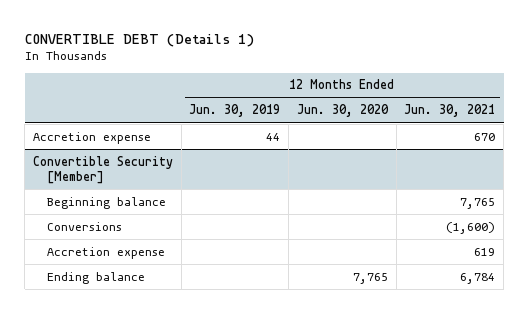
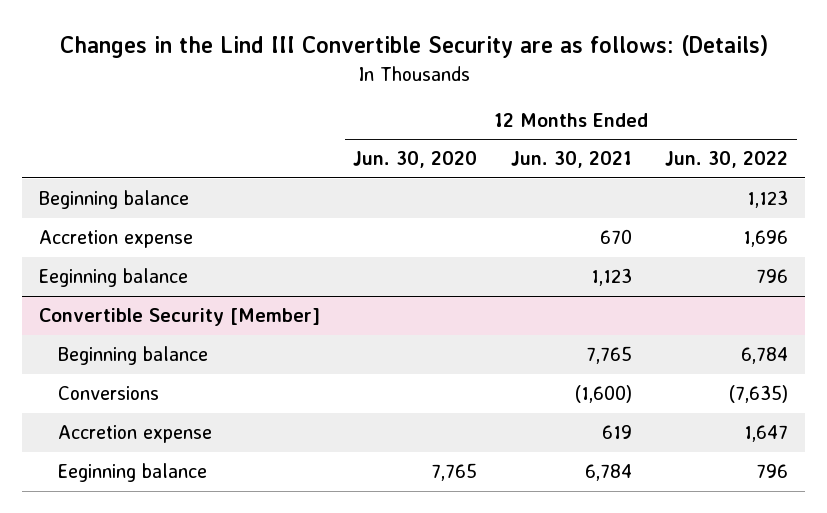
[24,33,254,47] CONVERTIBLE DEBT (Details 1) -> [59,35,768,59] Changes in the Lind III Convertible Security are as follows: (Details)
[189,104,281,118] Jun. 30, 2019 -> none
none -> [665,151,789,169] Jun. 30, 2022
none -> [39,190,190,210] Beginning balance
none -> [39,268,189,288] Eeginning balance
[47,271,146,284] Ending balance -> [58,463,208,483] Eeginning balance

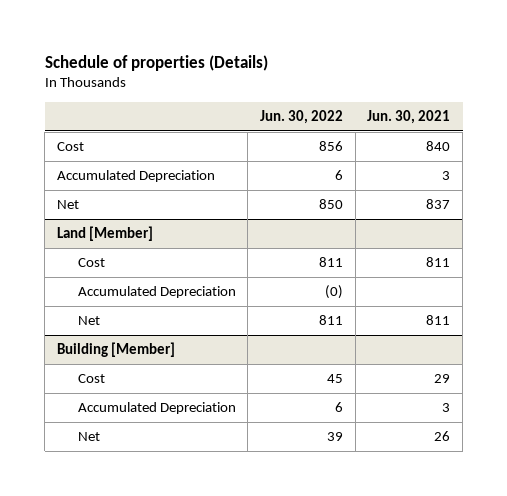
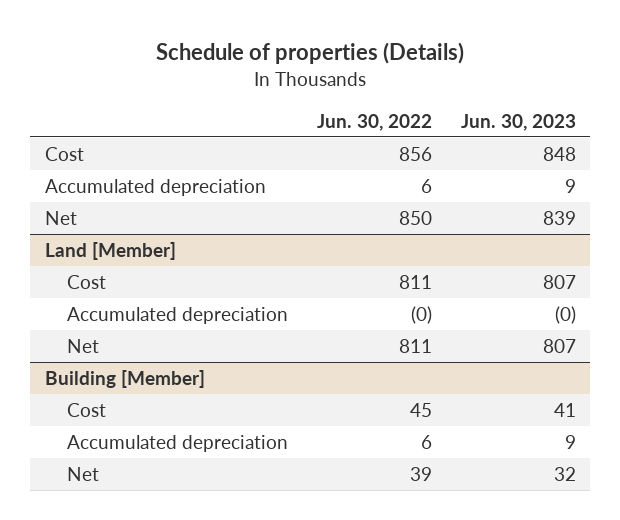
[367,110,451,125] Jun. 30, 2021 -> none
none -> [460,113,576,131] Jun. 30, 2023
[56,170,215,183] Accumulated Depreciation -> [44,178,266,196] Accumulated depreciation
[77,286,236,299] Accumulated Depreciation -> [66,306,288,324] Accumulated depreciation
[77,402,236,415] Accumulated Depreciation -> [66,434,288,452] Accumulated depreciation

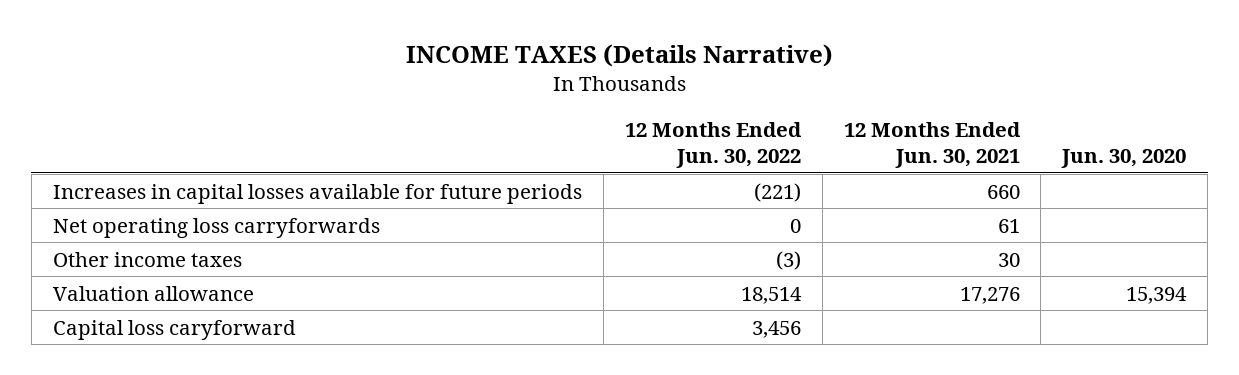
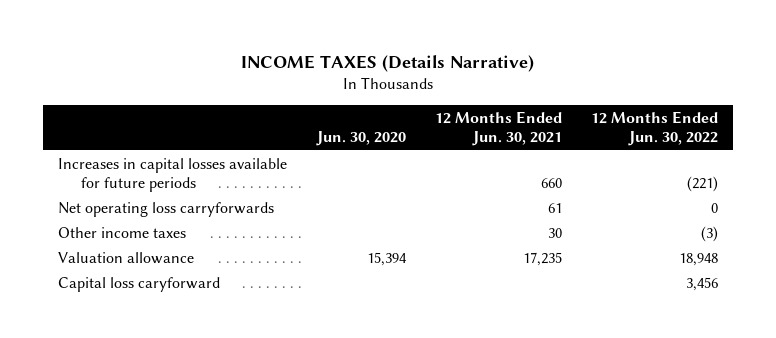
[740,286,802,304] 18,514 -> [679,252,719,266] 18,948
[959,286,1020,304] 17,276 -> [522,251,562,266] 17,235

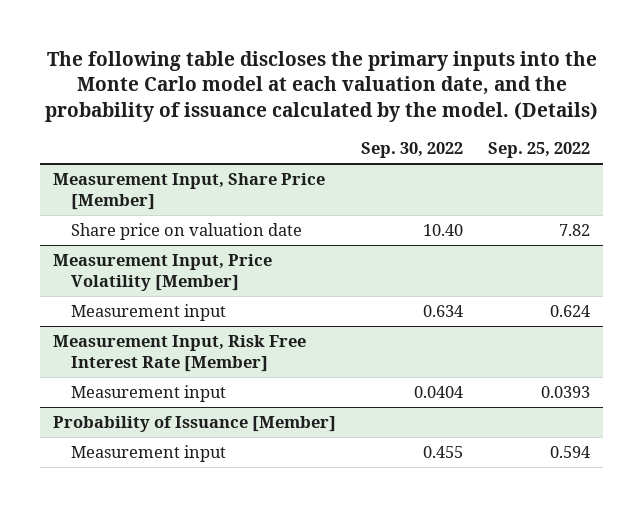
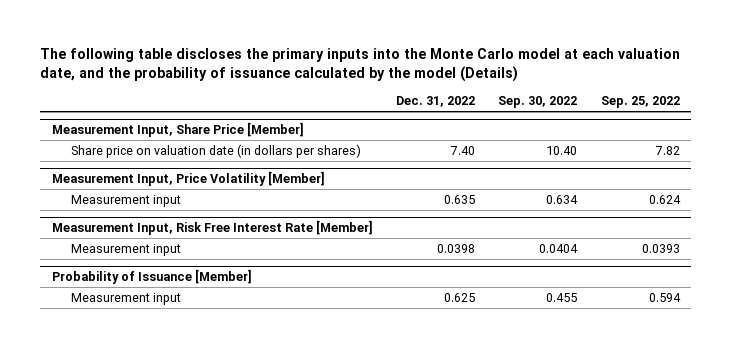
[44,50,598,122] The following table discloses the primary inputs into the Monte Carlo model at each valuation date, and the probability of issuance calculated by the model. (Details) -> [40,48,681,83] The following table discloses the primary inputs into the Monte Carlo model at each valuation date, and the probability of issuance calculated by the model (Details)
none -> [396,96,476,108] Dec. 31, 2022
[70,222,302,240] Share price on valuation date -> [71,143,362,158] Share price on valuation date (in dollars per shares)

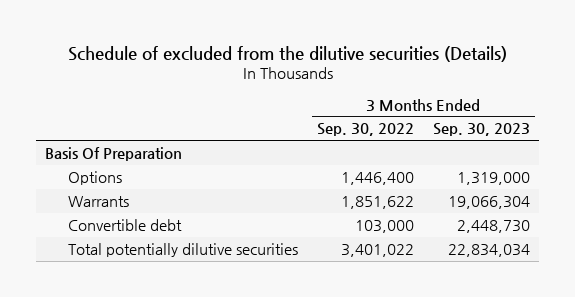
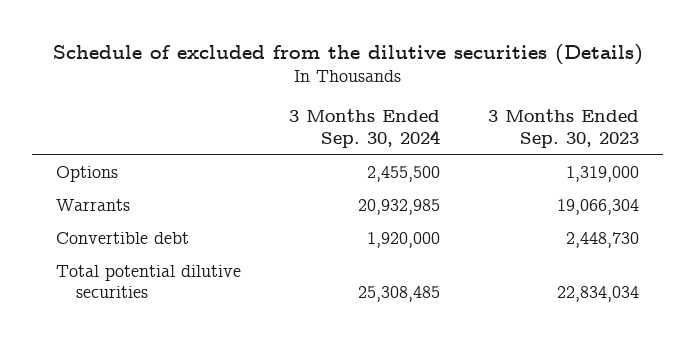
[316,123,414,137] Sep. 30, 2022 -> none
none -> [289,109,441,148] 3 Months Ended Sep. 30, 2024
[45,146,183,161] Basis Of Preparation -> none
[67,242,298,257] Total potentially dilutive securities -> [56,264,242,299] Total potential dilutive securities

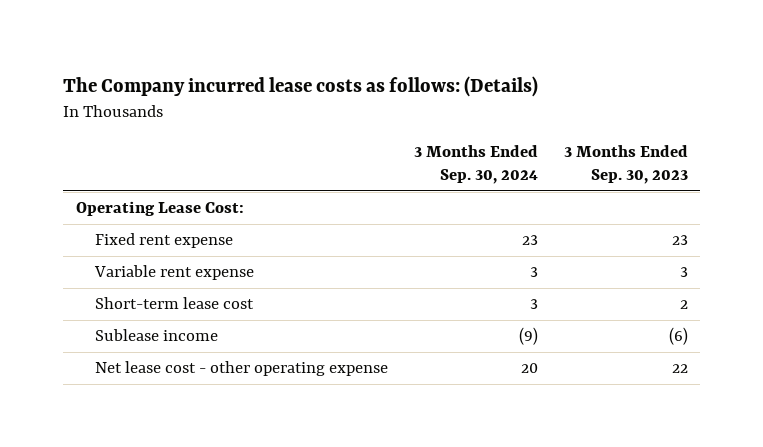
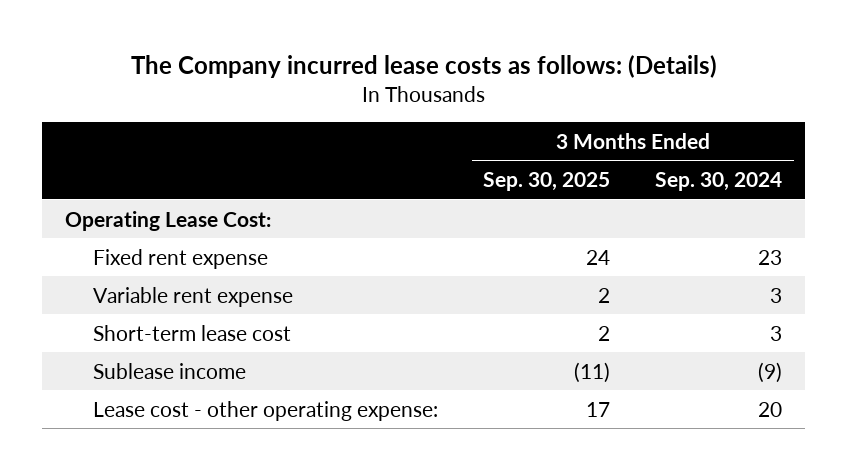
[563,145,688,185] 3 Months Ended Sep. 30, 2023 -> none
none -> [483,171,611,191] Sep. 30, 2025
[95,361,389,377] Net lease cost - other operating expense -> [93,400,439,421] Lease cost - other operating expense:

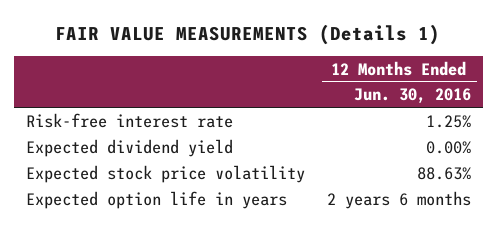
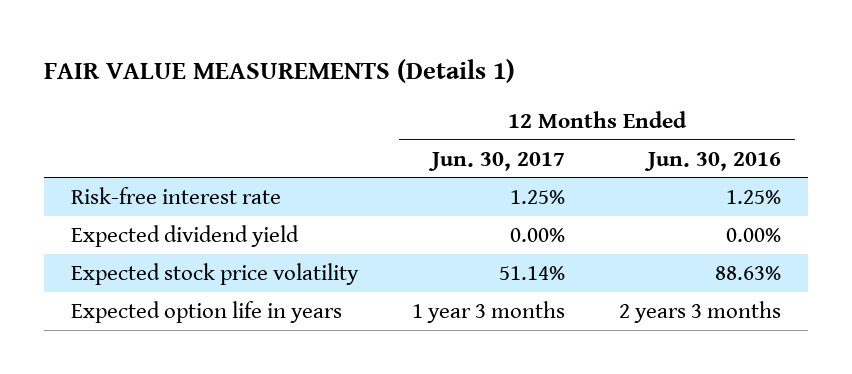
none -> [428,151,566,171] Jun. 30, 2017
[327,190,472,209] 2 years 6 months -> [619,300,782,323] 2 years 3 months

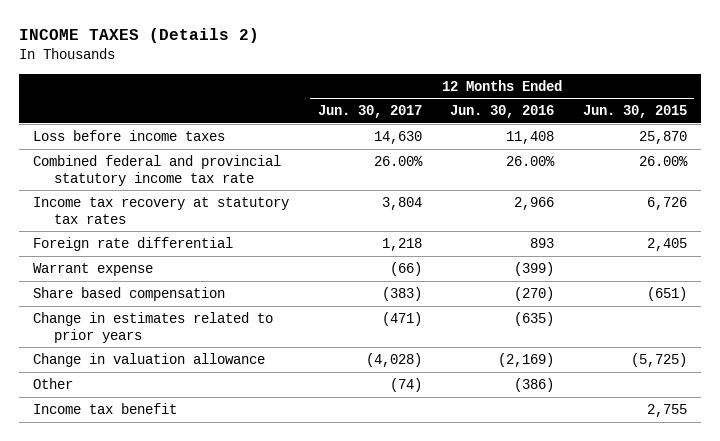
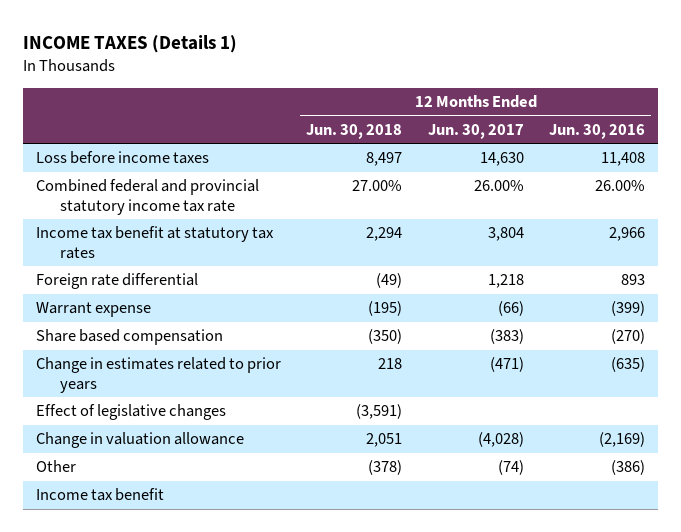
[18,28,259,44] INCOME TAXES (Details 2) -> [23,34,238,53] INCOME TAXES (Details 1)
[582,105,687,119] Jun. 30, 2015 -> none
none -> [306,123,403,139] Jun. 30, 2018
[32,196,289,224] Income tax recovery at statutory tax rates -> [35,226,274,260] Income tax benefit at statutory tax rates
none -> [35,404,226,421] Effect of legislative changes

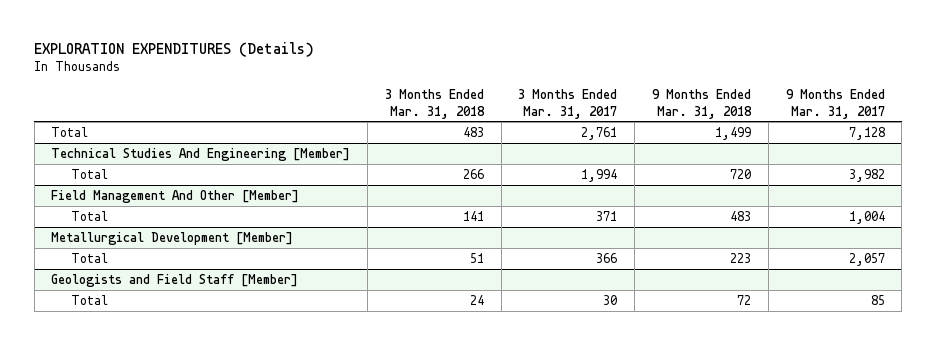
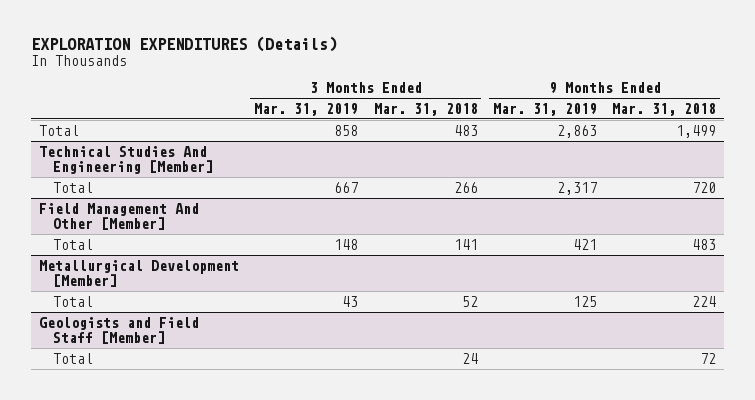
[518,89,618,119] 3 Months Ended Mar. 31, 2017 -> none
[785,89,885,119] 9 Months Ended Mar. 31, 2017 -> none
none -> [254,102,359,116] Mar. 31, 2019
none -> [493,102,598,116] Mar. 31, 2019
[469,252,484,263] 51 -> [461,295,478,307] 52
[730,252,752,263] 223 -> [692,295,717,307] 224

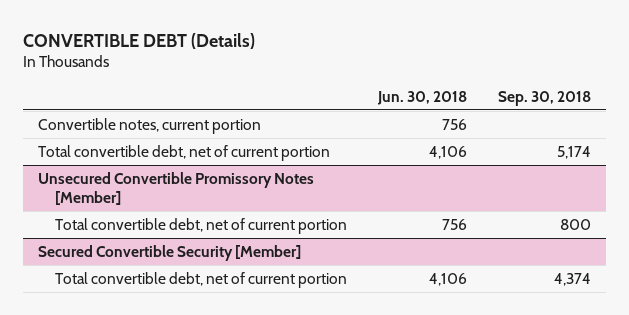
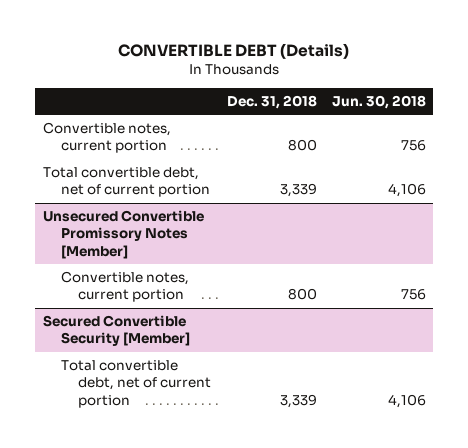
[497,90,591,106] Sep. 30, 2018 -> none
none -> [226,94,317,109] Dec. 31, 2018
[54,217,347,234] Total convertible debt, net of current portion -> [60,271,189,303] Convertible notes, current portion

